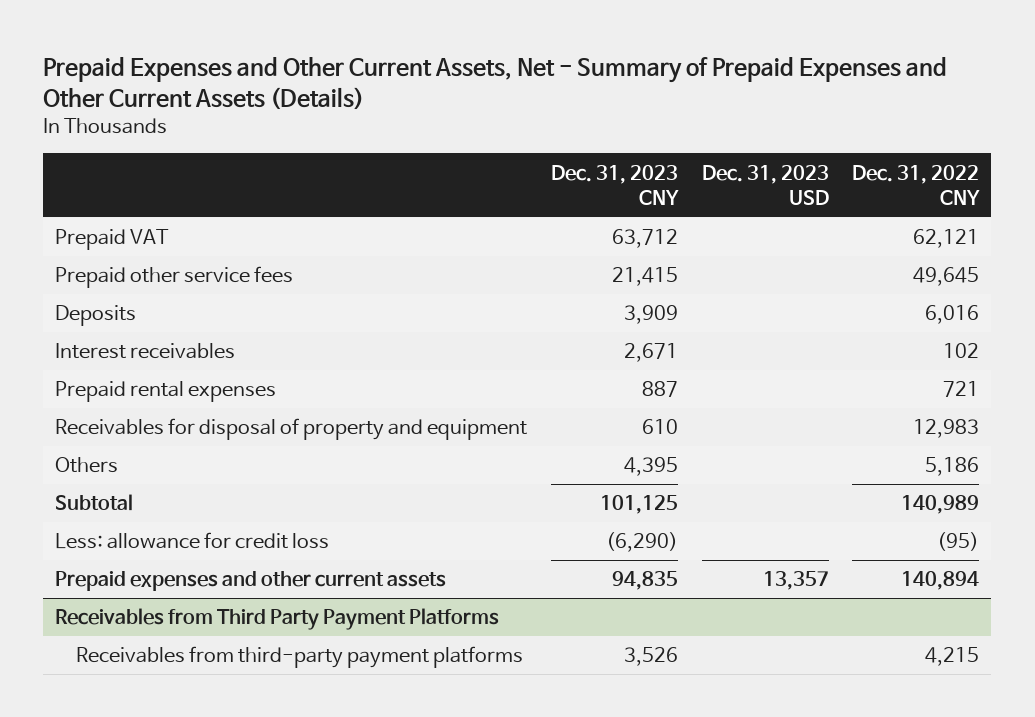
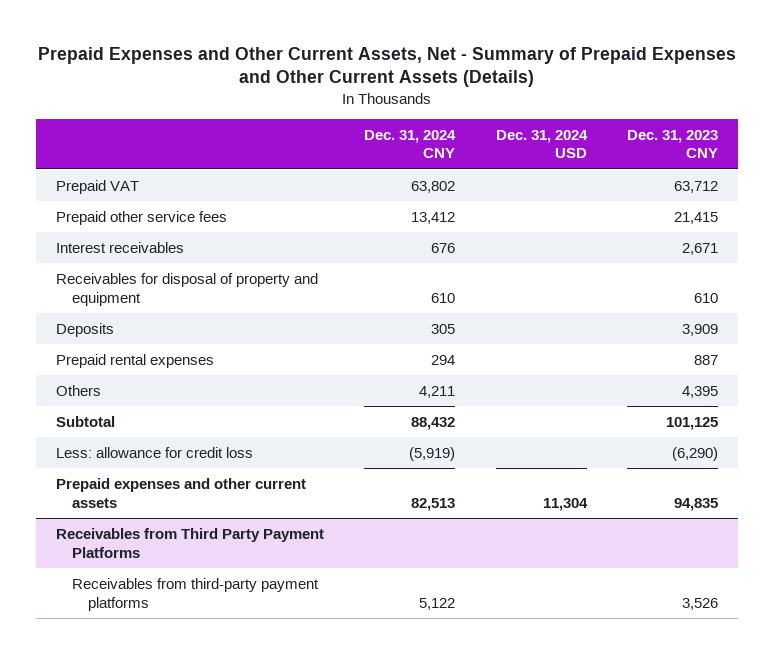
[701,164,829,206] Dec. 31, 2023 USD -> none
[852,164,981,206] Dec. 31, 2022 CNY -> none
none -> [364,129,457,159] Dec. 31, 2024 CNY
none -> [495,129,588,159] Dec. 31, 2024 USD
[55,305,137,327] Deposits -> [56,322,115,337] Deposits
[55,381,277,403] Prepaid rental expenses -> [56,353,215,368] Prepaid rental expenses

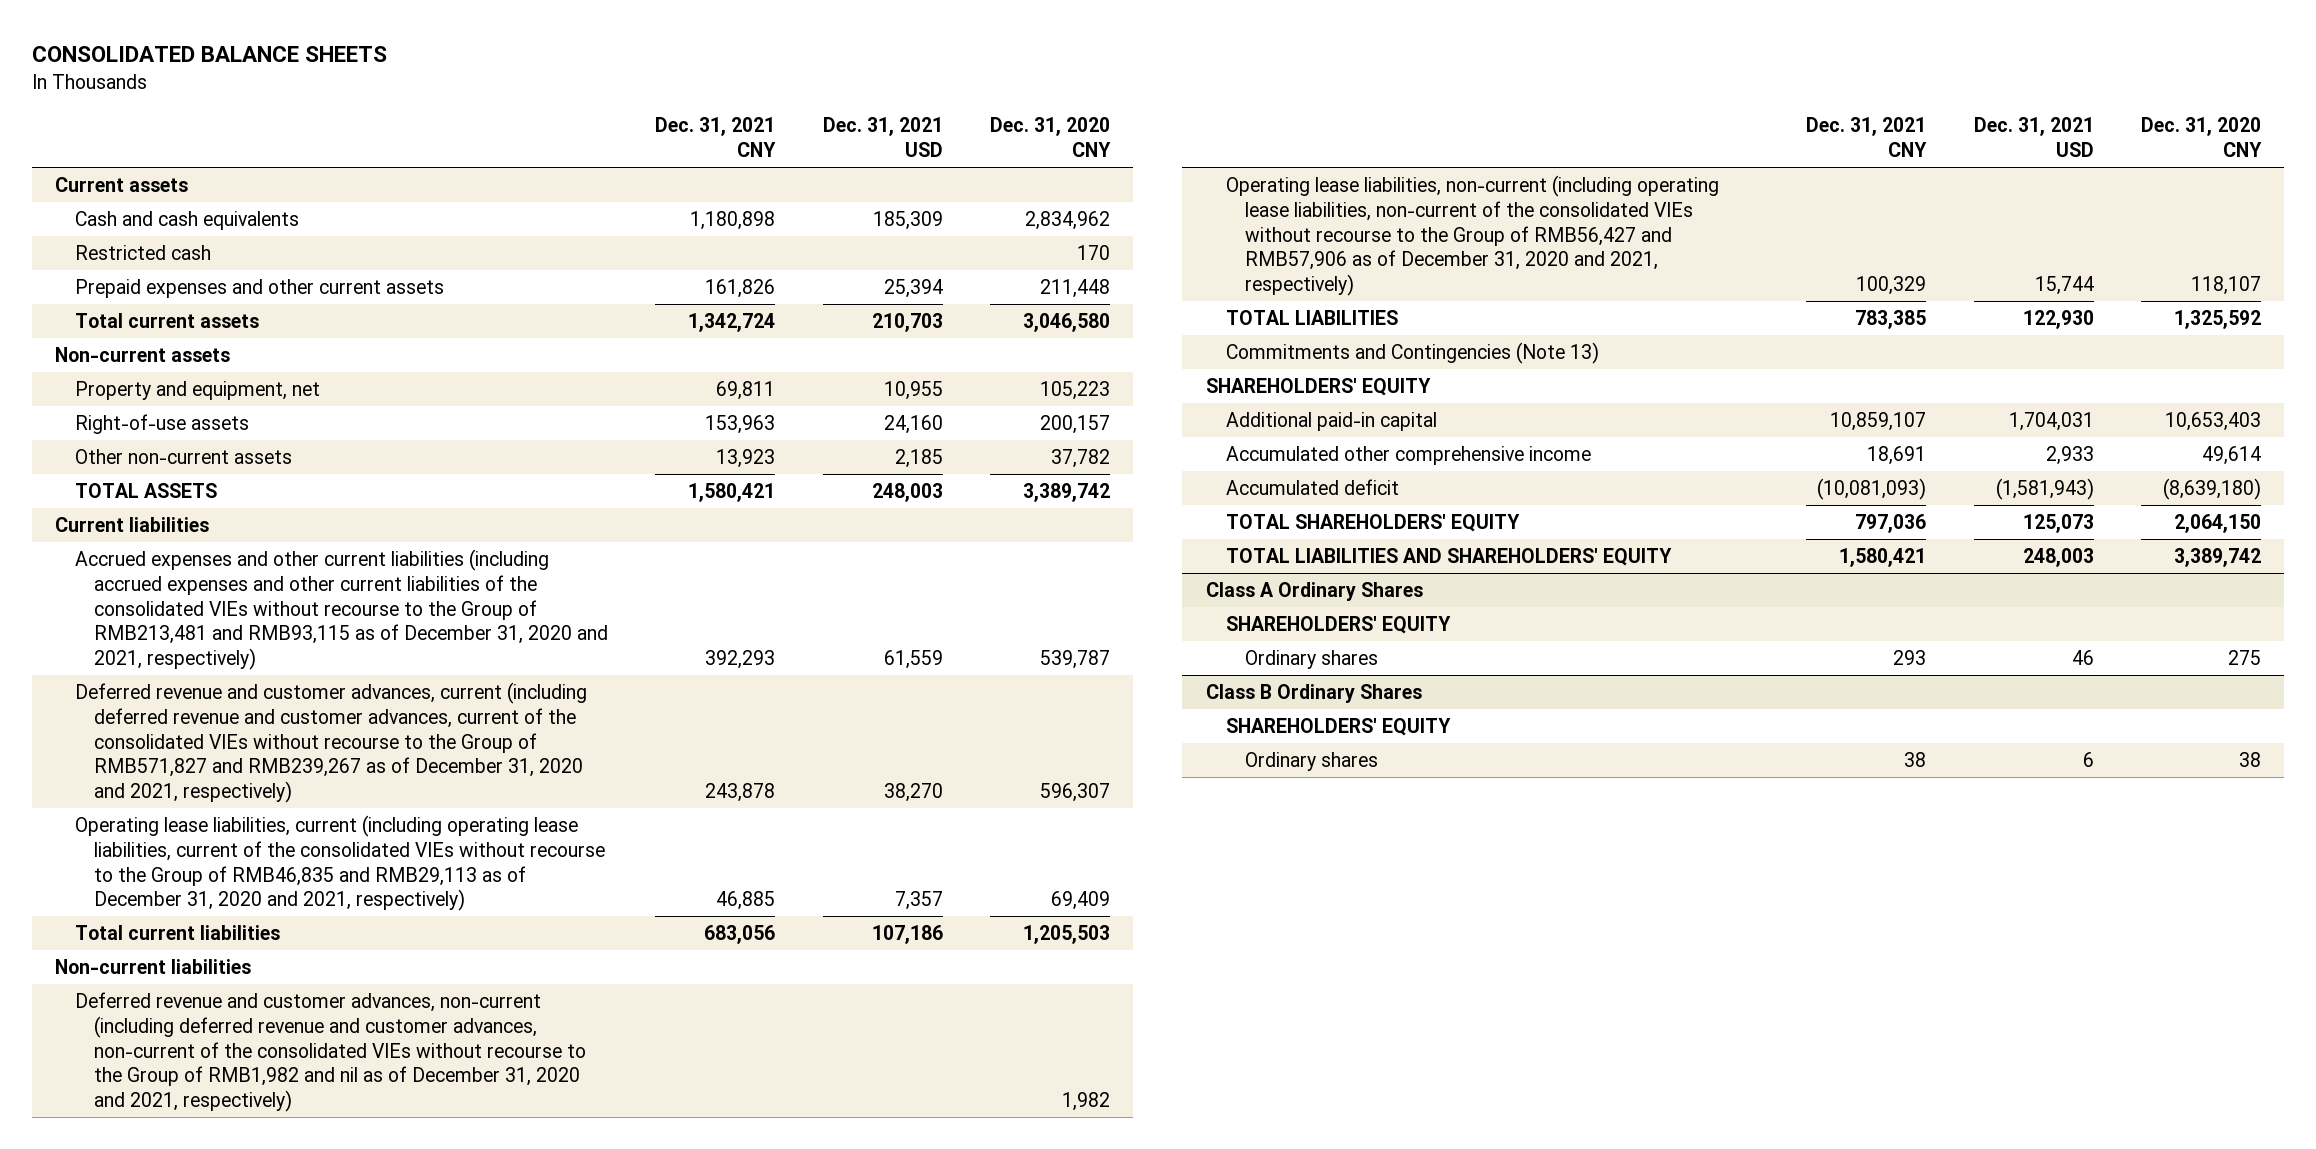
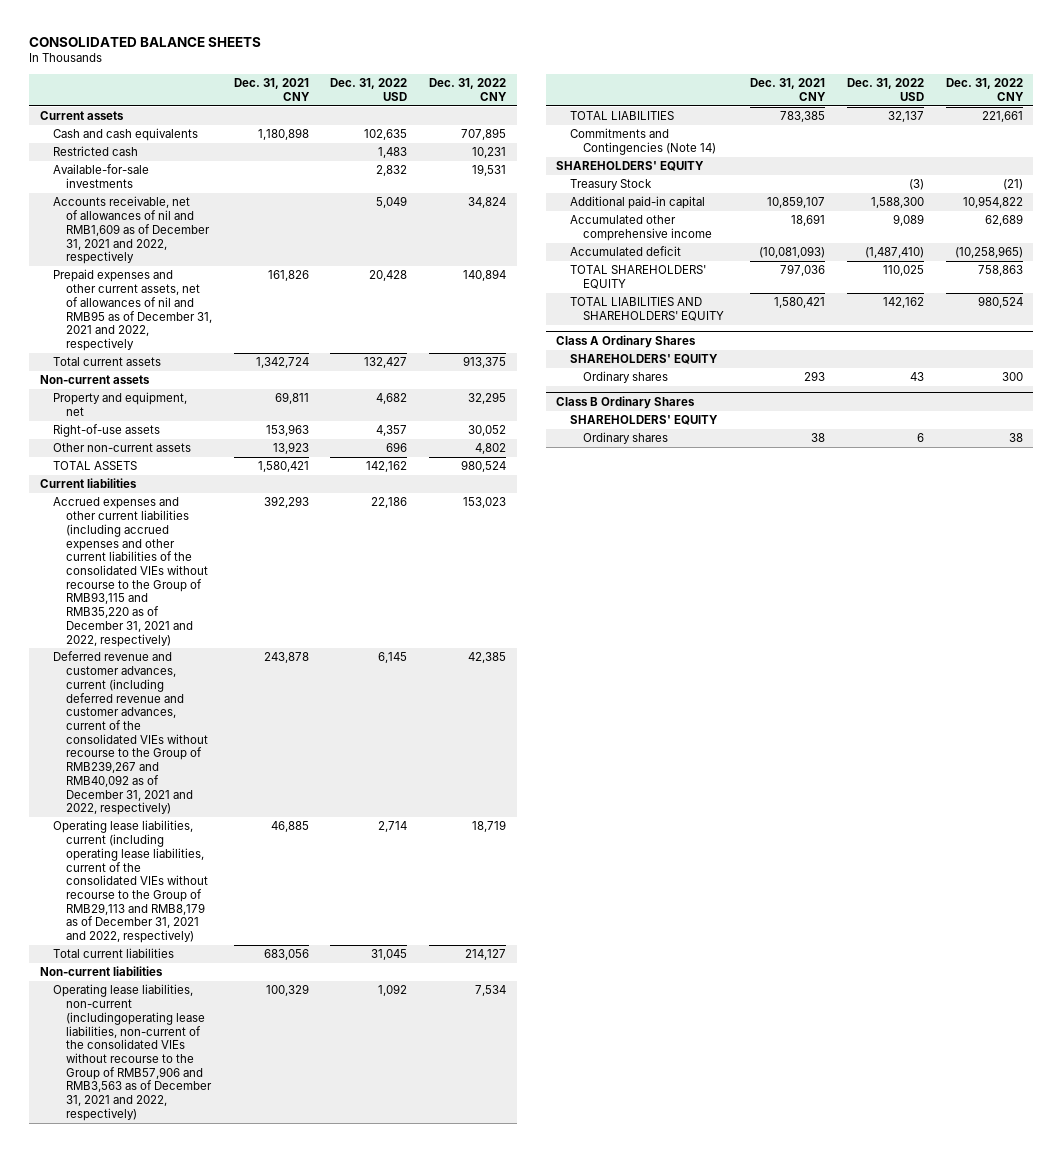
[822,117,943,157] Dec. 31, 2021 USD -> none
[989,117,1111,157] Dec. 31, 2020 CNY -> none
none -> [330,78,408,102] Dec. 31, 2022 USD
none -> [428,78,507,102] Dec. 31, 2022 CNY
none -> [52,164,149,189] Available-for-sale investments
none -> [52,196,210,265] Accounts receivable, net of allowances of nil and RMB1,609 as of December 31, 2021 and 2022, respectively
[74,279,444,299] Prepaid expenses and other current assets -> [52,269,212,351] Prepaid expenses and other current assets, net of allowances of nil and RMB95 as of December 31, 2021 and 2022, respectively
[74,549,609,670] Accrued expenses and other current liabilities (including accrued expenses and other current liabilities of the consolidated VIEs without recourse to the Group of RMB213,481 and RMB93,115 as of December 31, 2020 and 2021, respectively) -> [52,497,208,647] Accrued expenses and other current liabilities (including accrued expenses and other current liabilities of the consolidated VIEs without recourse to the Group of RMB93,115 and RMB35,220 as of December 31, 2021 and 2022, respectively)
[74,682,587,803] Deferred revenue and customer advances, current (including deferred revenue and customer advances, current of the consolidated VIEs without recourse to the Group of RMB571,827 and RMB239,267 as of December 31, 2020 and 2021, respectively) -> [52,651,208,816] Deferred revenue and customer advances, current (including deferred revenue and customer advances, current of the consolidated VIEs without recourse to the Group of RMB239,267 and RMB40,092 as of December 31, 2021 and 2022, respectively)
[74,815,606,912] Operating lease liabilities, current (including operating lease liabilities, current of the consolidated VIEs without recourse to the Group of RMB46,835 and RMB29,113 as of December 31, 2020 and 2021, respectively) -> [52,820,208,944] Operating lease liabilities, current (including operating lease liabilities, current of the consolidated VIEs without recourse to the Group of RMB29,113 and RMB8,179 as of December 31, 2021 and 2022, respectively)
[74,992,587,1112] Deferred revenue and customer advances, non-current (including deferred revenue and customer advances, non-current of the consolidated VIEs without recourse to the Group of RMB1,982 and nil as of December 31, 2020 and 2021, respectively) -> none
[1225,175,1719,296] Operating lease liabilities, non-current (including operating lease liabilities, non-current of the consolidated VIEs without recourse to the Group of RMB56,427 and RMB57,906 as of December 31, 2020 and 2021, respectively) -> [52,984,212,1121] Operating lease liabilities, non-current (includingoperating lease liabilities, non-current of the consolidated VIEs without recourse to the Group of RMB57,906 and RMB3,563 as of December 31, 2021 and 2022, respectively)
[1225,342,1599,365] Commitments and Contingencies (Note 13) -> [569,128,716,156] Commitments and Contingencies (Note 14)
none -> [569,179,652,191] Treasury Stock

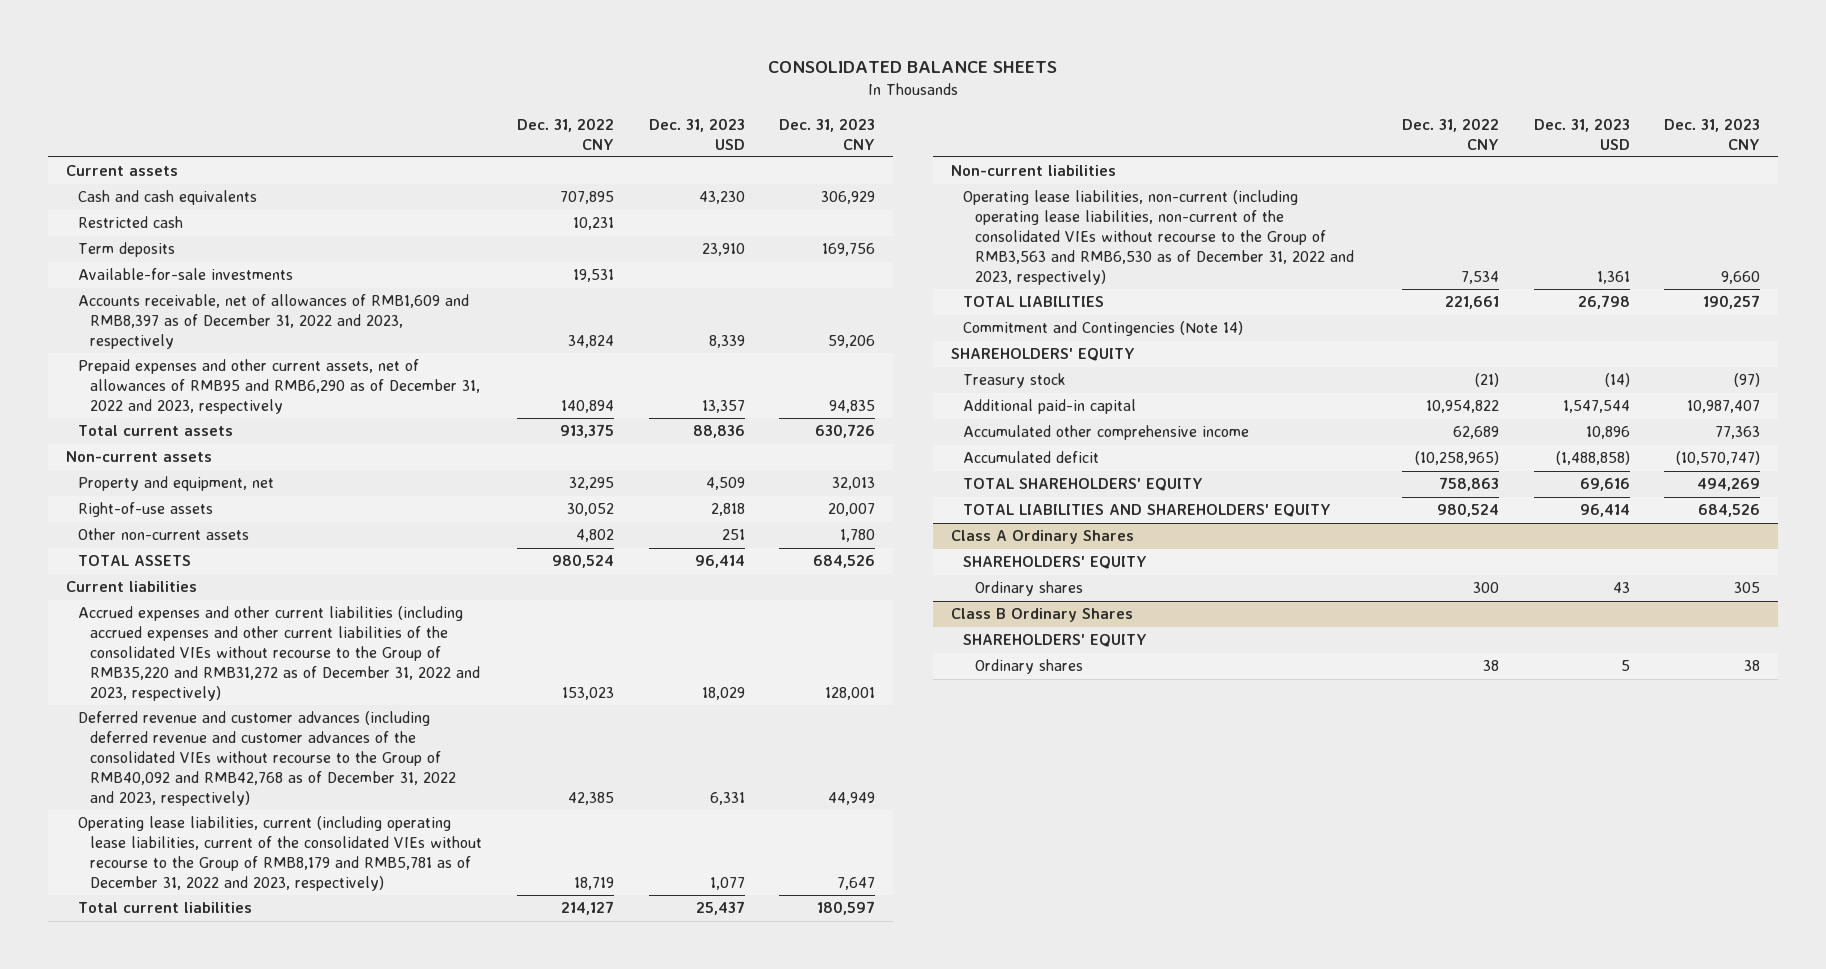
[233,78,310,102] Dec. 31, 2021 CNY -> none
[330,78,408,102] Dec. 31, 2022 USD -> none
none -> [648,117,745,150] Dec. 31, 2023 USD
none -> [779,117,876,150] Dec. 31, 2023 CNY
none -> [78,242,176,258] Term deposits
[52,196,210,265] Accounts receivable, net of allowances of nil and RMB1,609 as of December 31, 2021 and 2022, respectively -> [78,294,470,350] Accounts receivable, net of allowances of RMB1,609 and RMB8,397 as of December 31, 2022 and 2023, respectively
[52,269,212,351] Prepaid expenses and other current assets, net of allowances of nil and RMB95 as of December 31, 2021 and 2022, respectively -> [78,359,481,415] Prepaid expenses and other current assets, net of allowances of RMB95 and RMB6,290 as of December 31, 2022 and 2023, respectively
[52,497,208,647] Accrued expenses and other current liabilities (including accrued expenses and other current liabilities of the consolidated VIEs without recourse to the Group of RMB93,115 and RMB35,220 as of December 31, 2021 and 2022, respectively) -> [78,606,481,701] Accrued expenses and other current liabilities (including accrued expenses and other current liabilities of the consolidated VIEs without recourse to the Group of RMB35,220 and RMB31,272 as of December 31, 2022 and 2023, respectively)
[52,651,208,816] Deferred revenue and customer advances, current (including deferred revenue and customer advances, current of the consolidated VIEs without recourse to the Group of RMB239,267 and RMB40,092 as of December 31, 2021 and 2022, respectively) -> [78,711,457,806] Deferred revenue and customer advances (including deferred revenue and customer advances of the consolidated VIEs without recourse to the Group of RMB40,092 and RMB42,768 as of December 31, 2022 and 2023, respectively)
[52,820,208,944] Operating lease liabilities, current (including operating lease liabilities, current of the consolidated VIEs without recourse to the Group of RMB29,113 and RMB8,179 as of December 31, 2021 and 2022, respectively) -> [78,816,483,891] Operating lease liabilities, current (including operating lease liabilities, current of the consolidated VIEs without recourse to the Group of RMB8,179 and RMB5,781 as of December 31, 2022 and 2023, respectively)
[52,984,212,1121] Operating lease liabilities, non-current (includingoperating lease liabilities, non-current of the consolidated VIEs without recourse to the Group of RMB57,906 and RMB3,563 as of December 31, 2021 and 2022, respectively) -> [962,190,1355,285] Operating lease liabilities, non-current (including operating lease liabilities, non-current of the consolidated VIEs without recourse to the Group of RMB3,563 and RMB6,530 as of December 31, 2022 and 2023, respectively)
[569,128,716,156] Commitments and Contingencies (Note 14) -> [962,321,1243,337] Commitment and Contingencies (Note 14)
[569,179,652,191] Treasury Stock -> [962,373,1066,389] Treasury stock

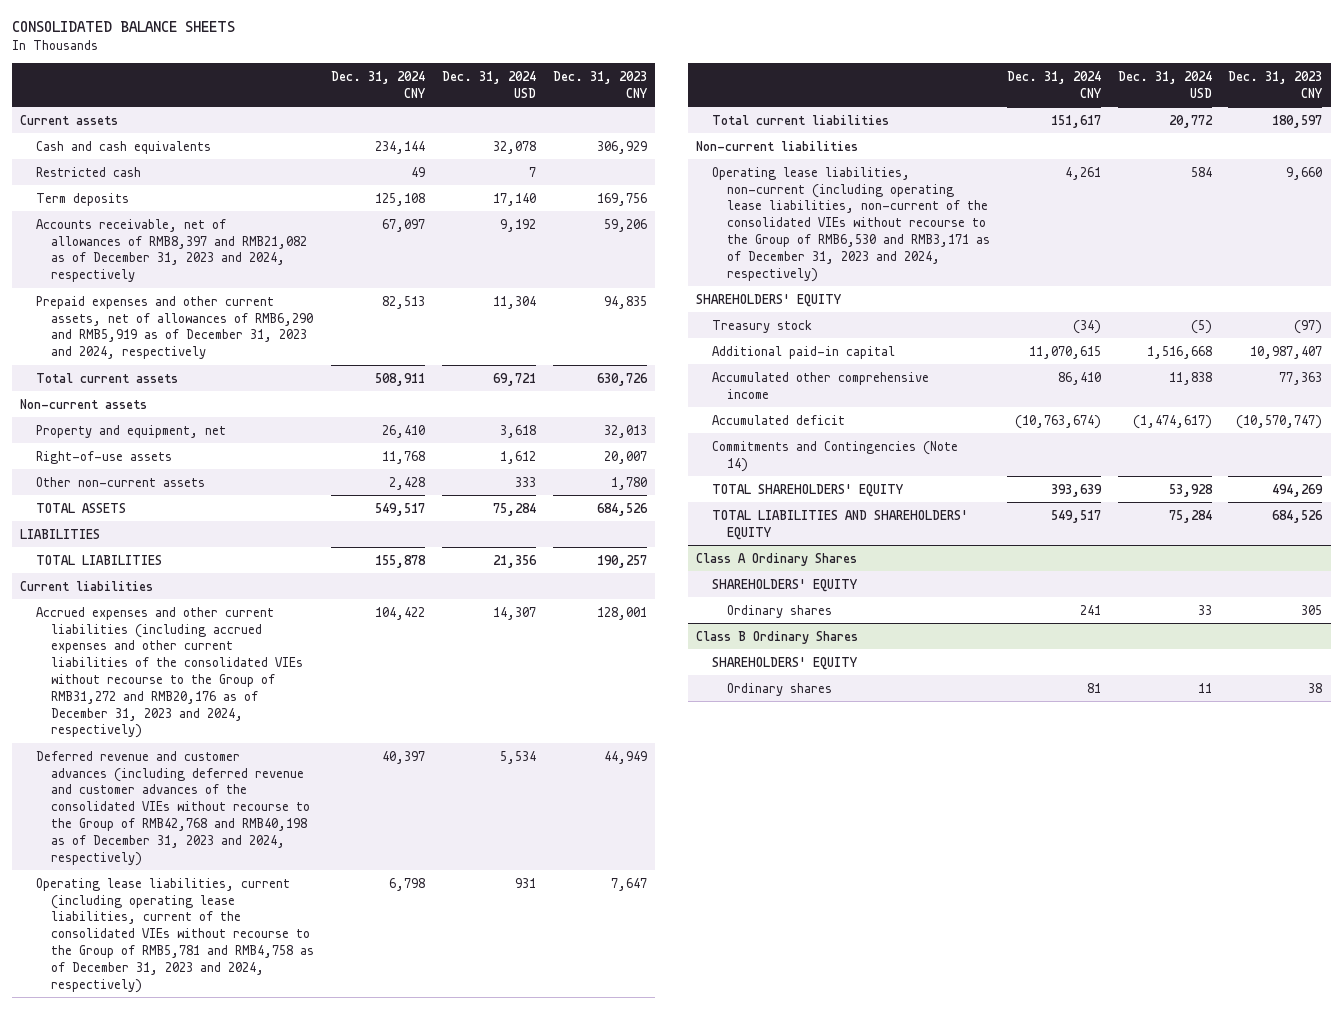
[517,117,615,150] Dec. 31, 2022 CNY -> none
[648,117,745,150] Dec. 31, 2023 USD -> none
none -> [330,70,425,98] Dec. 31, 2024 CNY
none -> [441,70,536,98] Dec. 31, 2024 USD
[78,268,294,281] Available-for-sale investments -> none
[78,294,470,350] Accounts receivable, net of allowances of RMB1,609 and RMB8,397 as of December 31, 2022 and 2023, respectively -> [35,218,308,283] Accounts receivable, net of allowances of RMB8,397 and RMB21,082 as of December 31, 2023 and 2024, respectively
[78,359,481,415] Prepaid expenses and other current assets, net of allowances of RMB95 and RMB6,290 as of December 31, 2022 and 2023, respectively -> [35,295,314,360] Prepaid expenses and other current assets, net of allowances of RMB6,290 and RMB5,919 as of December 31, 2023 and 2024, respectively
none -> [20,528,101,539] LIABILITIES
[962,296,1104,308] TOTAL LIABILITIES -> [35,554,162,565] TOTAL LIABILITIES
[78,606,481,701] Accrued expenses and other current liabilities (including accrued expenses and other current liabilities of the consolidated VIEs without recourse to the Group of RMB35,220 and RMB31,272 as of December 31, 2022 and 2023, respectively) -> [35,606,304,739] Accrued expenses and other current liabilities (including accrued expenses and other current liabilities of the consolidated VIEs without recourse to the Group of RMB31,272 and RMB20,176 as of December 31, 2023 and 2024, respectively)
[78,711,457,806] Deferred revenue and customer advances (including deferred revenue and customer advances of the consolidated VIEs without recourse to the Group of RMB40,092 and RMB42,768 as of December 31, 2022 and 2023, respectively) -> [35,750,311,866] Deferred revenue and customer advances (including deferred revenue and customer advances of the consolidated VIEs without recourse to the Group of RMB42,768 and RMB40,198 as of December 31, 2023 and 2024, respectively)
[78,816,483,891] Operating lease liabilities, current (including operating lease liabilities, current of the consolidated VIEs without recourse to the Group of RMB8,179 and RMB5,781 as of December 31, 2022 and 2023, respectively) -> [35,877,315,993] Operating lease liabilities, current (including operating lease liabilities, current of the consolidated VIEs without recourse to the Group of RMB5,781 and RMB4,758 as of December 31, 2023 and 2024, respectively)
[962,321,1243,337] Commitment and Contingencies (Note 14) -> none
[962,190,1355,285] Operating lease liabilities, non-current (including operating lease liabilities, non-current of the consolidated VIEs without recourse to the Group of RMB3,563 and RMB6,530 as of December 31, 2022 and 2023, respectively) -> [711,166,991,282] Operating lease liabilities, non-current (including operating lease liabilities, non-current of the consolidated VIEs without recourse to the Group of RMB6,530 and RMB3,171 as of December 31, 2023 and 2024, respectively)
none -> [711,440,958,472] Commitments and Contingencies (Note 14)

